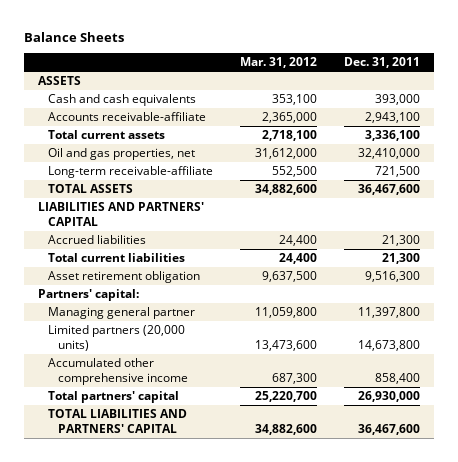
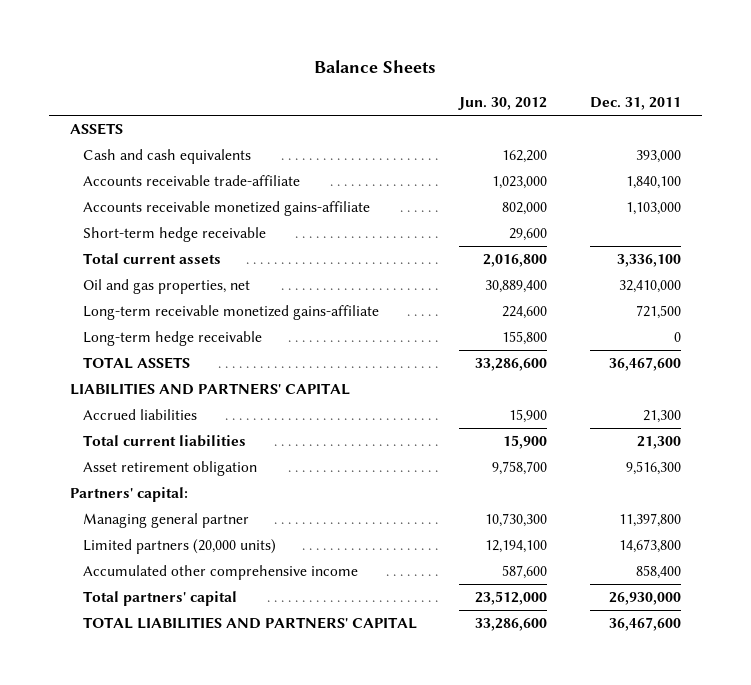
[240,57,318,69] Mar. 31, 2012 -> none
none -> [458,97,548,111] Jun. 30, 2012
[47,112,206,122] Accounts receivable-affiliate -> [82,175,300,187] Accounts receivable trade-affiliate
[365,112,421,124] 2,943,100 -> [625,176,681,190] 1,840,100
none -> [82,201,370,217] Accounts receivable monetized gains-affiliate
none -> [82,227,266,243] Short-term hedge receivable
[47,166,213,179] Long-term receivable-affiliate -> [82,305,379,321] Long-term receivable monetized gains-affiliate
none -> [82,331,262,347] Long-term hedge receivable

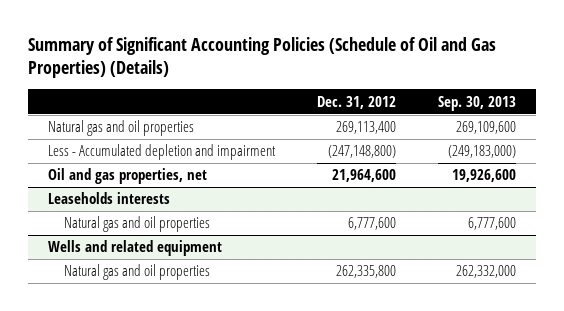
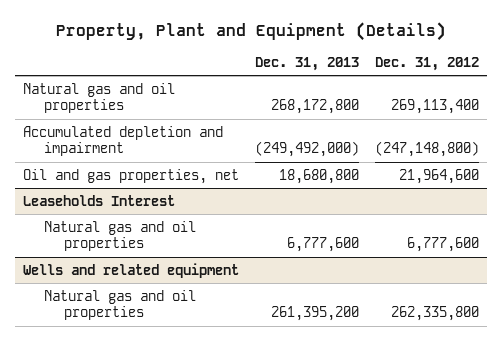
[27,37,496,79] Summary of Significant Accounting Policies (Schedule of Oil and Gas Properties) (Details) -> [55,21,446,41] Property, Plant and Equipment (Details)
[437,95,516,111] Sep. 30, 2013 -> none
none -> [254,56,359,71] Dec. 31, 2013
[48,144,277,161] Less - Accumulated depletion and impairment -> [22,125,223,157] Accumulated depletion and impairment
[48,192,171,205] Leaseholds interests -> [22,194,175,206] Leaseholds Interest

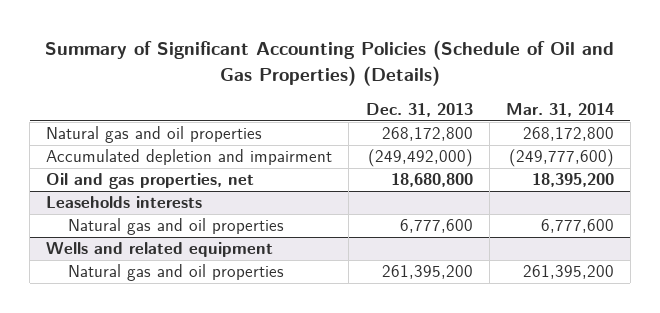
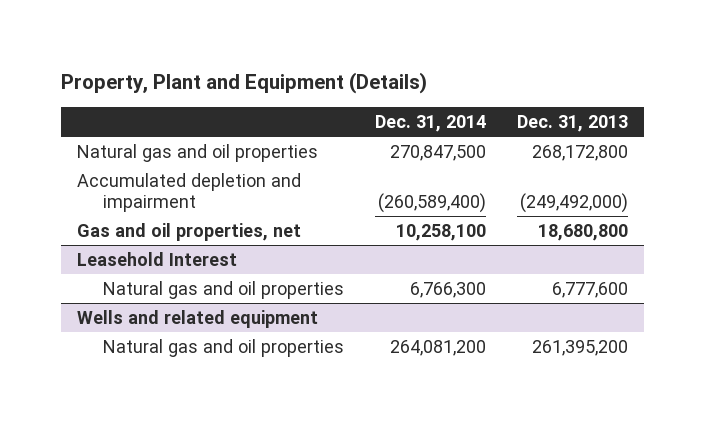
[45,40,615,86] Summary of Significant Accounting Policies (Schedule of Oil and Gas Properties) (Details) -> [61,72,428,95] Property, Plant and Equipment (Details)
[505,102,614,117] Mar. 31, 2014 -> none
none -> [375,115,487,133] Dec. 31, 2014
[46,173,255,190] Oil and gas properties, net -> [76,222,301,241] Gas and oil properties, net
[46,196,203,209] Leaseholds interests -> [76,251,237,266] Leasehold Interest

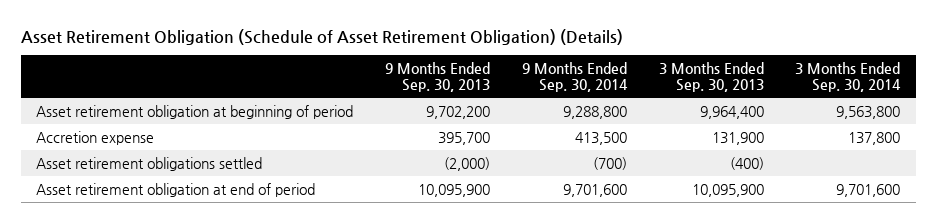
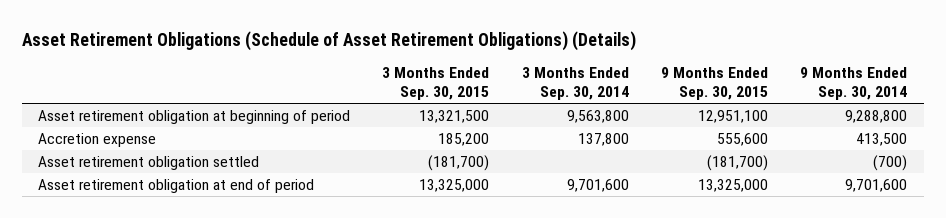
[20,28,623,45] Asset Retirement Obligation (Schedule of Asset Retirement Obligation) (Details) -> [21,30,636,51] Asset Retirement Obligations (Schedule of Asset Retirement Obligations) (Details)
[385,61,491,92] 9 Months Ended Sep. 30, 2013 -> none
[658,61,764,92] 3 Months Ended Sep. 30, 2013 -> none
none -> [382,67,490,101] 3 Months Ended Sep. 30, 2015
none -> [661,67,769,101] 9 Months Ended Sep. 30, 2015
[36,156,263,171] Asset retirement obligations settled -> [38,155,260,170] Asset retirement obligation settled

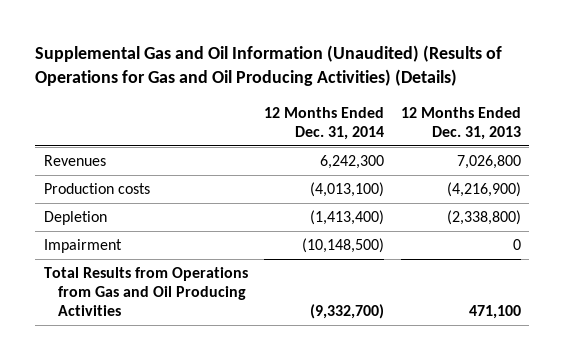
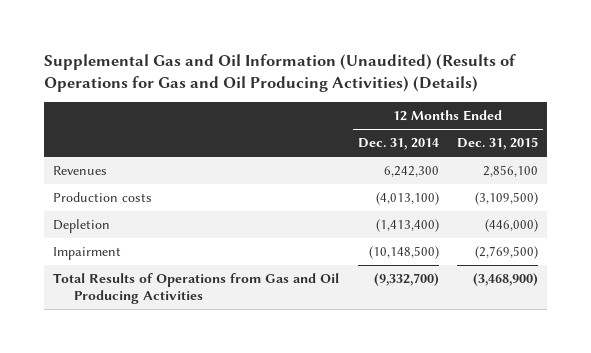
[400,106,521,140] 12 Months Ended Dec. 31, 2013 -> none
none -> [457,137,539,151] Dec. 31, 2015
[43,267,248,317] Total Results from Operations from Gas and Oil Producing Activities -> [53,273,340,305] Total Results of Operations from Gas and Oil Producing Activities

